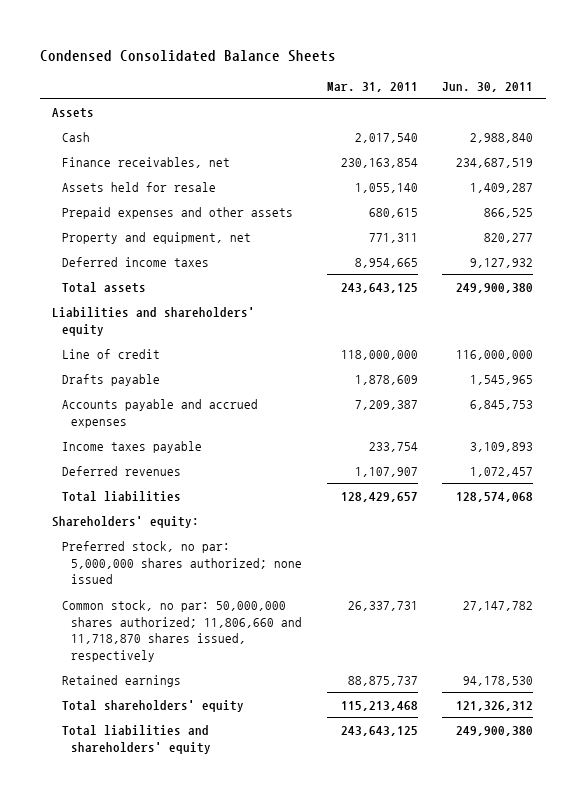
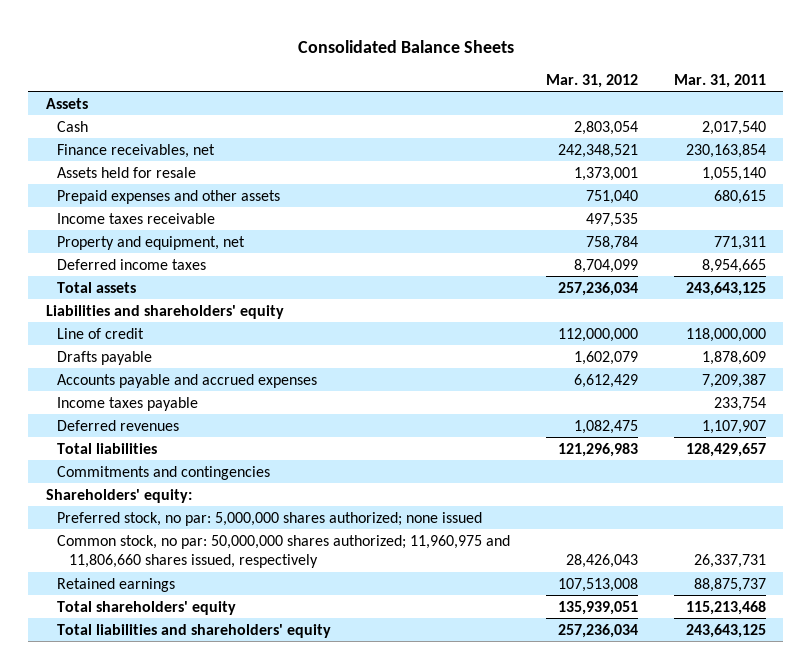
[39,49,336,62] Condensed Consolidated Balance Sheets -> [297,39,514,53] Consolidated Balance Sheets
[442,81,534,92] Jun. 30, 2011 -> none
none -> [546,73,639,88] Mar. 31, 2012
none -> [57,212,216,224] Income taxes receivable
none -> [57,465,271,480] Commitments and contingencies
[61,599,303,663] Common stock, no par: 50,000,000 shares authorized; 11,806,660 and 11,718,870 shares issued, respectively -> [57,534,511,569] Common stock, no par: 50,000,000 shares authorized; 11,960,975 and 11,806,660 shares issued, respectively

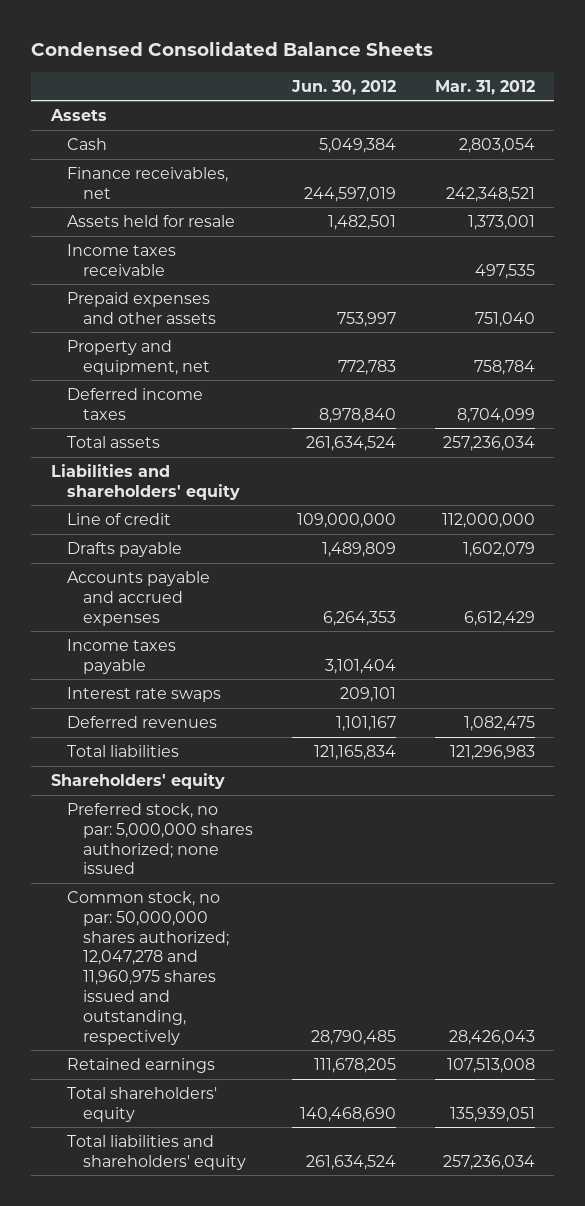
[297,39,514,53] Consolidated Balance Sheets -> [31,40,434,56] Condensed Consolidated Balance Sheets
[673,73,766,88] Mar. 31, 2011 -> none
none -> [290,79,396,95] Jun. 30, 2012
[57,189,281,204] Prepaid expenses and other assets -> [66,291,216,324] Prepaid expenses and other assets
none -> [66,686,221,702] Interest rate swaps
[57,465,271,480] Commitments and contingencies -> none
[46,488,193,503] Shareholders' equity: -> [50,772,225,789] Shareholders' equity
[57,534,511,569] Common stock, no par: 50,000,000 shares authorized; 11,960,975 and 11,806,660 shares issued, respectively -> [66,890,229,1045] Common stock, no par: 50,000,000 shares authorized; 12,047,278 and 11,960,975 shares issued and outstanding, respectively

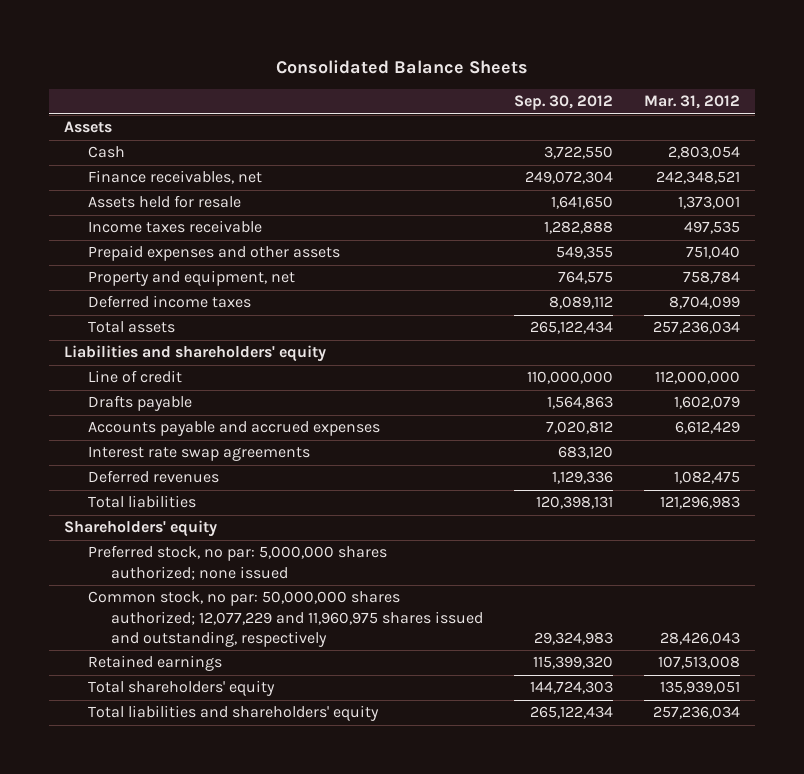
[31,40,434,56] Condensed Consolidated Balance Sheets -> [276,60,529,75] Consolidated Balance Sheets
[290,79,396,95] Jun. 30, 2012 -> none
none -> [513,95,613,111] Sep. 30, 2012
[66,638,176,674] Income taxes payable -> none
[66,686,221,702] Interest rate swaps -> [87,446,310,462] Interest rate swap agreements
[66,890,229,1045] Common stock, no par: 50,000,000 shares authorized; 12,047,278 and 11,960,975 shares issued and outstanding, respectively -> [87,591,483,648] Common stock, no par: 50,000,000 shares authorized; 12,077,229 and 11,960,975 shares issued and outstanding, respectively

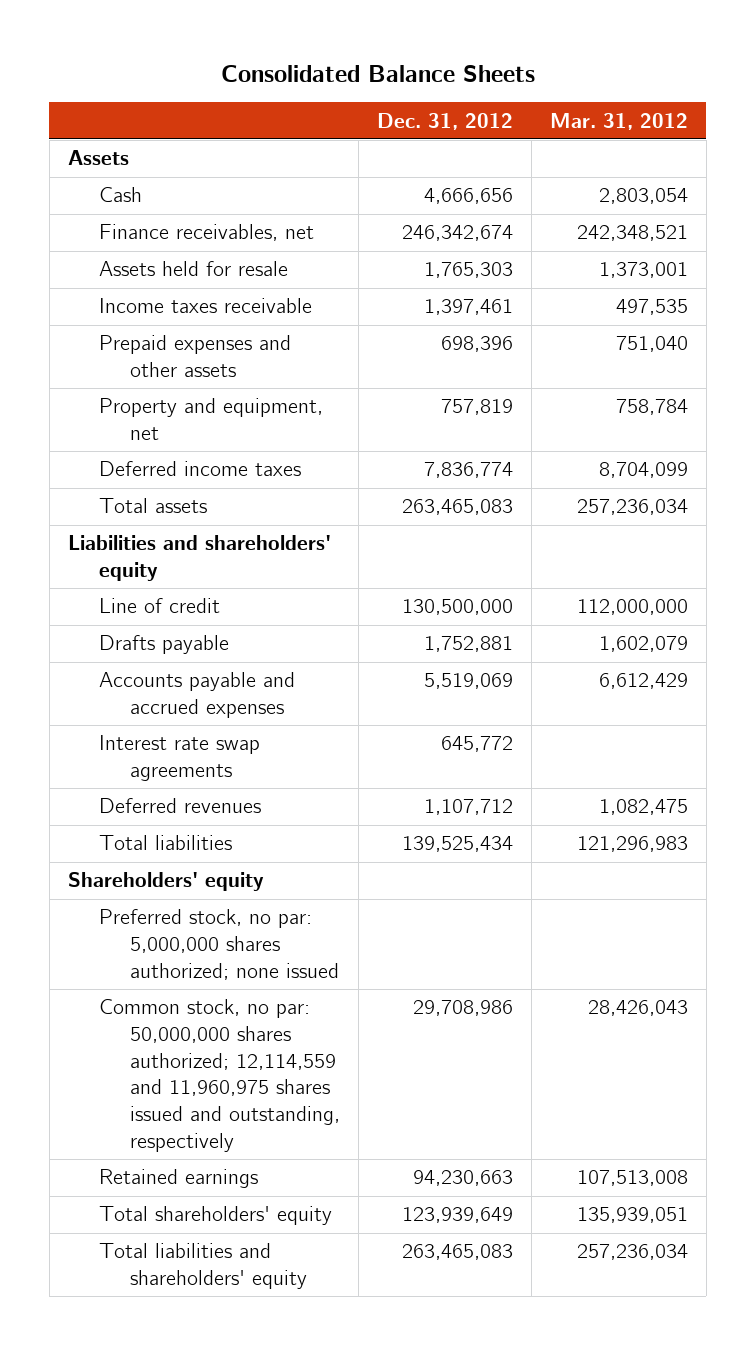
[513,95,613,111] Sep. 30, 2012 -> none
none -> [376,112,513,130] Dec. 31, 2012
[87,591,483,648] Common stock, no par: 50,000,000 shares authorized; 12,077,229 and 11,960,975 shares issued and outstanding, respectively -> [98,999,340,1152] Common stock, no par: 50,000,000 shares authorized; 12,114,559 and 11,960,975 shares issued and outstanding, respectively

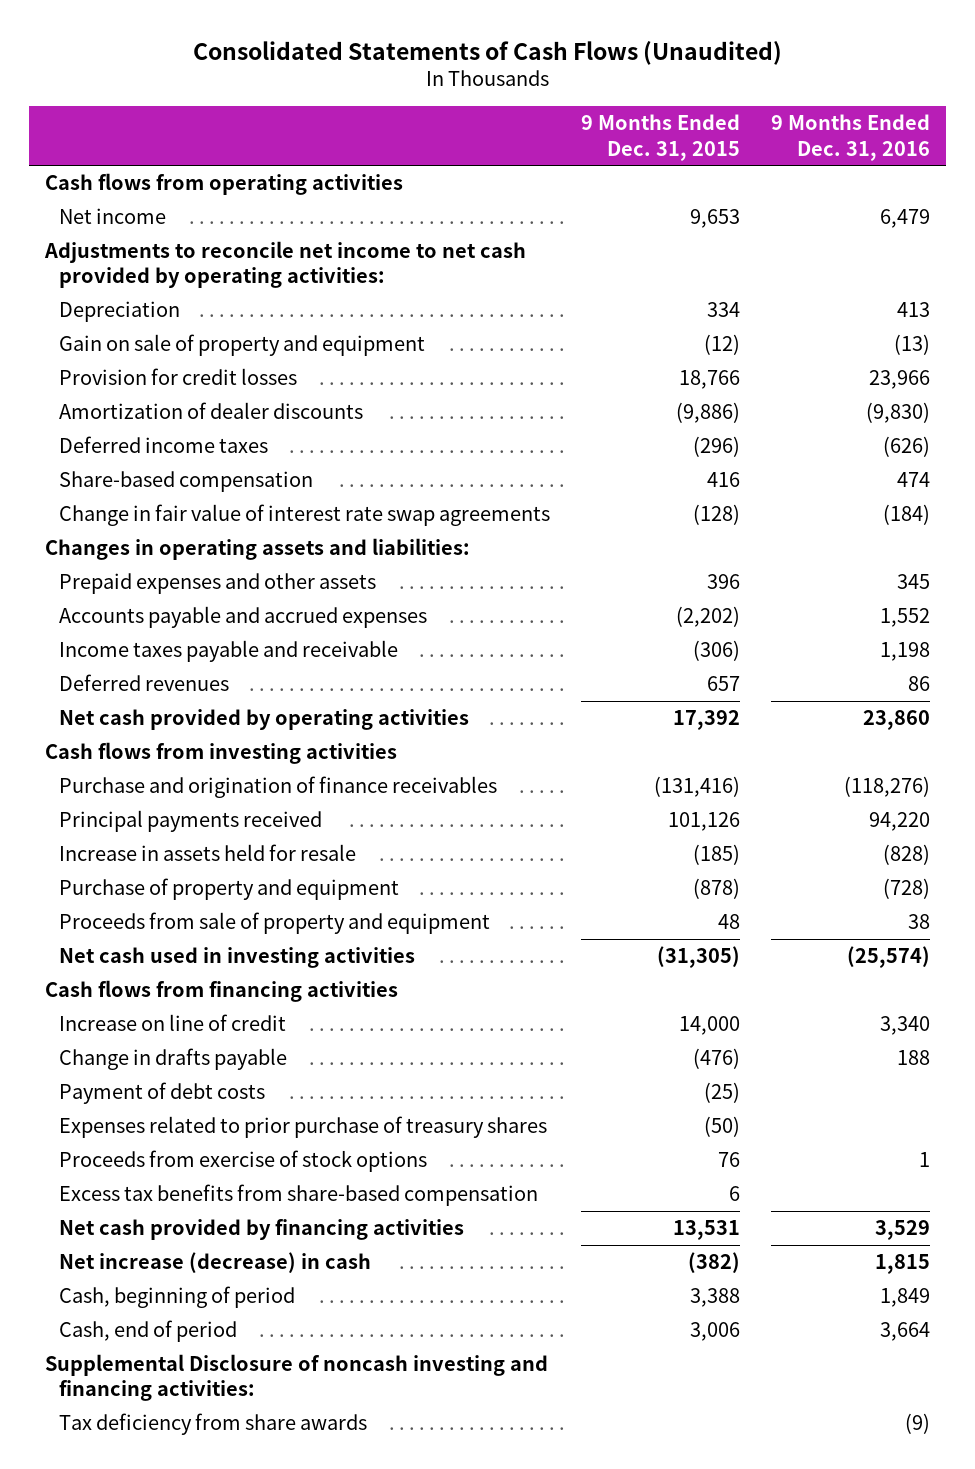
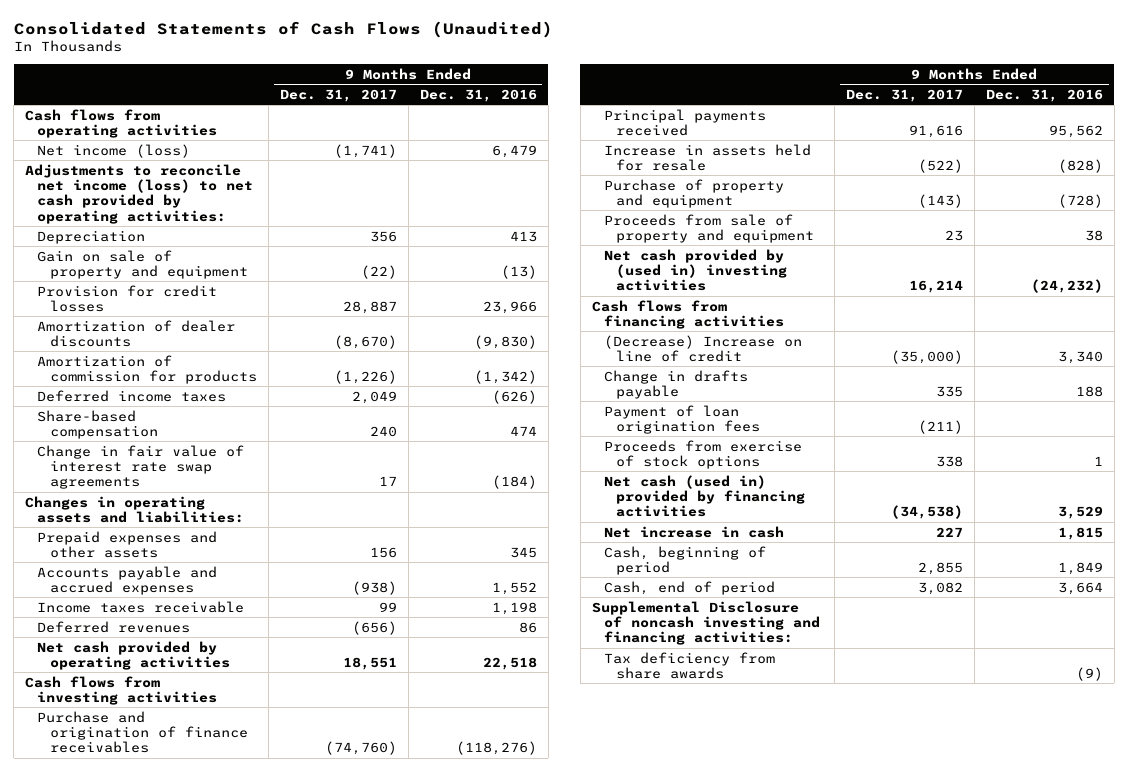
[581,114,741,161] 9 Months Ended Dec. 31, 2015 -> none
none -> [279,88,397,102] Dec. 31, 2017
[58,208,166,225] Net income -> [37,143,191,158] Net income (loss)
[43,241,526,289] Adjustments to reconcile net income to net cash provided by operating activities: -> [25,163,254,224] Adjustments to reconcile net income (loss) to net cash provided by operating activities:
none -> [37,354,257,384] Amortization of commission for products
[58,640,398,663] Income taxes payable and receivable -> [37,600,245,613] Income taxes receivable
[863,710,931,731] 23,860 -> [482,656,537,670] 22,518
[869,812,931,832] 94,220 -> [1048,124,1103,138] 95,562
[58,947,415,969] Net cash used in investing activities -> [603,248,787,292] Net cash provided by (used in) investing activities
[847,946,931,969] (25,574) -> [1030,279,1103,294] (24,232)
[58,1014,286,1032] Increase on line of credit -> [603,334,802,362] (Decrease) Increase on line of credit
[58,1082,265,1105] Payment of debt costs -> none
[58,1116,547,1139] Expenses related to prior purchase of treasury shares -> none
none -> [603,404,760,434] Payment of loan origination fees
[58,1184,538,1207] Excess tax benefits from share-based compensation -> none
[58,1219,464,1241] Net cash provided by financing activities -> [603,474,805,518] Net cash (used in) provided by financing activities
[58,1252,371,1274] Net increase (decrease) in cash -> [603,525,784,538] Net increase in cash

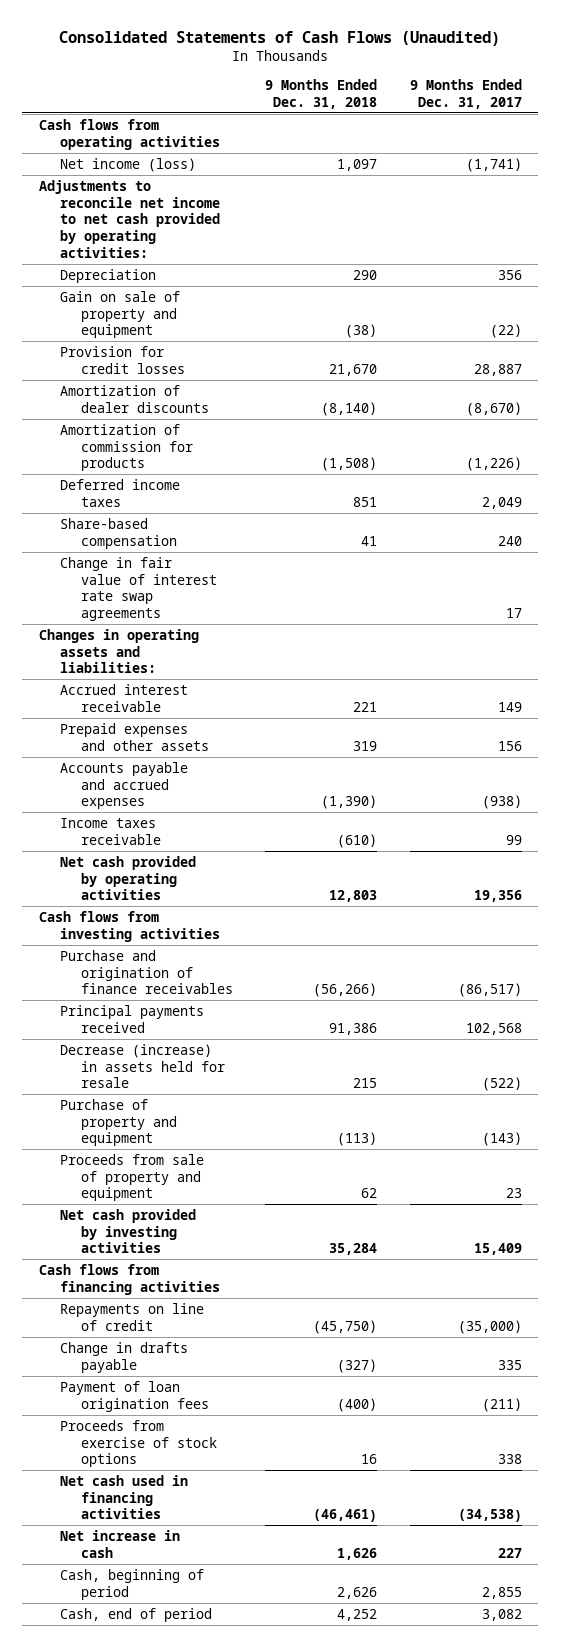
[419,88,537,102] Dec. 31, 2016 -> none
none -> [265,78,378,109] 9 Months Ended Dec. 31, 2018
[25,163,254,224] Adjustments to reconcile net income (loss) to net cash provided by operating activities: -> [38,179,220,259] Adjustments to reconcile net income to net cash provided by operating activities:
none -> [59,683,188,712] Accrued interest receivable
[37,620,191,633] Deferred revenues -> none
[342,656,397,670] 18,551 -> [474,890,523,903] 19,356
[324,741,397,756] (74,760) -> [458,983,523,998] (86,517)
[908,124,963,138] 91,616 -> [466,1022,523,1035] 102,568
[603,143,811,171] Increase in assets held for resale -> [59,1043,225,1089] Decrease (increase) in assets held for resale
[603,248,787,292] Net cash provided by (used in) investing activities -> [59,1208,196,1254] Net cash provided by investing activities
[908,280,963,294] 16,214 -> [474,1243,523,1256] 15,409
[603,334,802,362] (Decrease) Increase on line of credit -> [59,1302,204,1331] Repayments on line of credit
[603,474,805,518] Net cash (used in) provided by financing activities -> [59,1474,188,1520] Net cash used in financing activities
[591,600,820,646] Supplemental Disclosure of noncash investing and financing activities: -> none
[603,651,775,679] Tax deficiency from share awards -> none

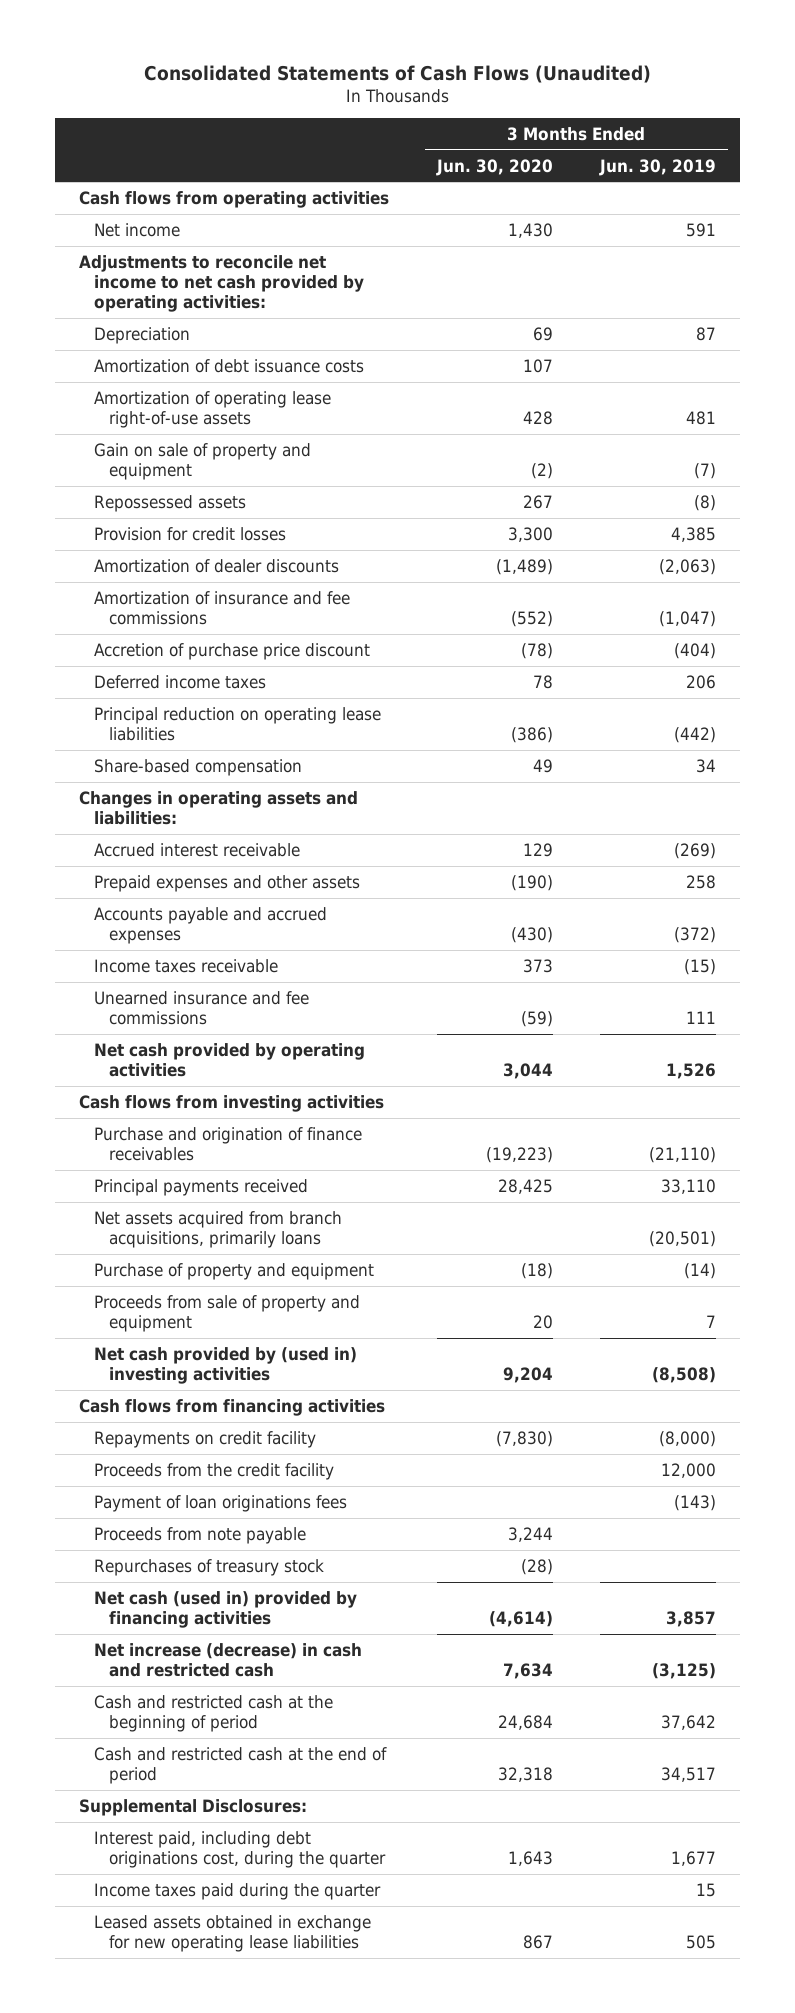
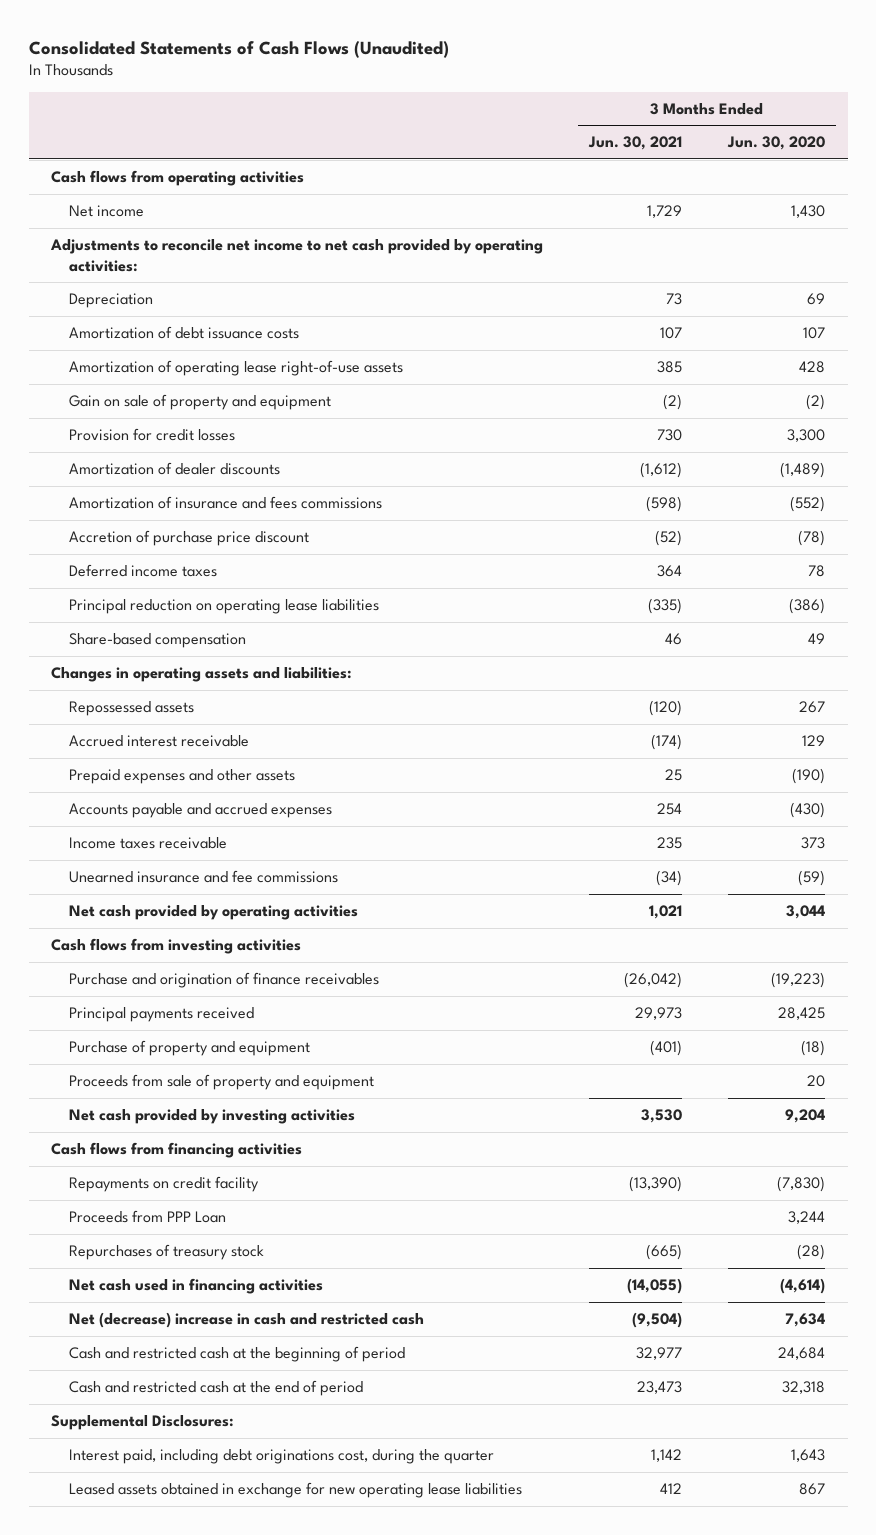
[599,158,717,176] Jun. 30, 2019 -> none
none -> [588,136,683,151] Jun. 30, 2021
[93,590,350,625] Amortization of insurance and fee commissions -> [68,496,382,510] Amortization of insurance and fees commissions
[93,494,246,512] Repossessed assets -> [68,701,194,717] Repossessed assets
[93,1210,342,1248] Net assets acquired from branch acquisitions, primarily loans -> none
[93,1346,357,1384] Net cash provided by (used in) investing activities -> [68,1109,355,1125] Net cash provided by investing activities
[93,1462,334,1480] Proceeds from the credit facility -> none
[93,1494,347,1512] Payment of loan originations fees -> none
[93,1526,306,1544] Proceeds from note payable -> [68,1210,226,1224] Proceeds from PPP Loan
[93,1590,357,1628] Net cash (used in) provided by financing activities -> [68,1278,323,1295] Net cash used in financing activities
[93,1642,362,1677] Net increase (decrease) in cash and restricted cash -> [68,1312,424,1329] Net (decrease) increase in cash and restricted cash
[93,1882,381,1900] Income taxes paid during the quarter -> none

